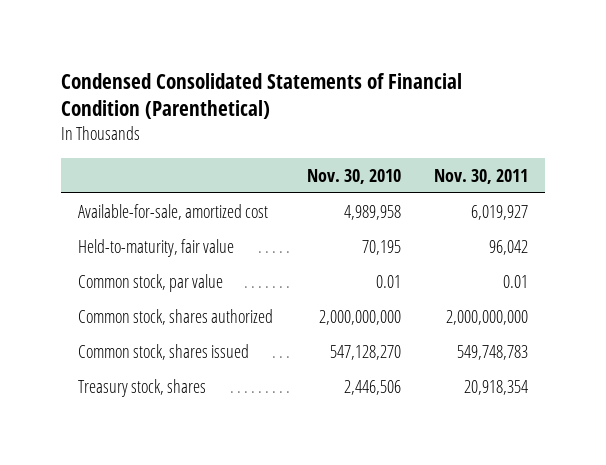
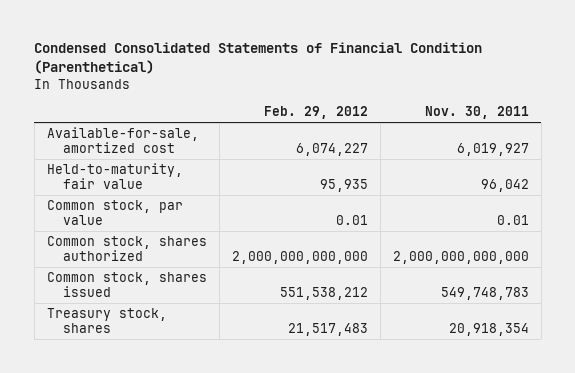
[306,168,401,184] Nov. 30, 2010 -> none
none -> [263,106,368,120] Feb. 29, 2012
[446,309,529,325] 2,000,000,000 -> [392,250,529,264] 2,000,000,000,000

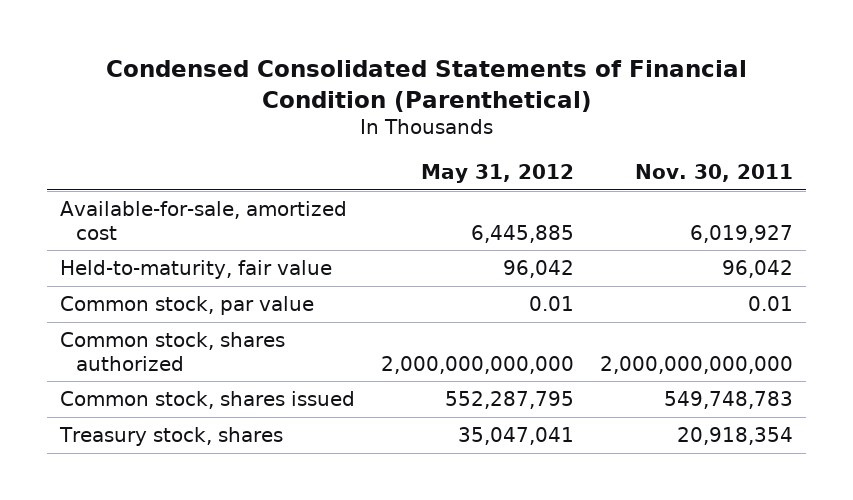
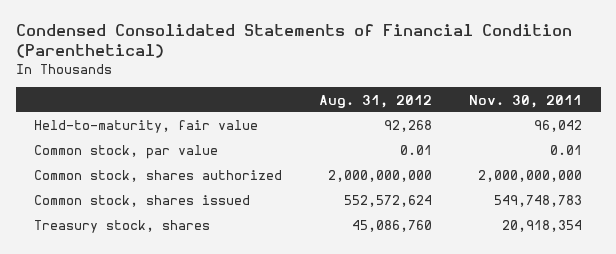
[421,163,575,183] May 31, 2012 -> none
none -> [319,94,433,108] Aug. 31, 2012
[59,201,347,240] Available-for-sale, amortized cost -> none
[600,355,794,374] 2,000,000,000,000 -> [478,170,583,183] 2,000,000,000

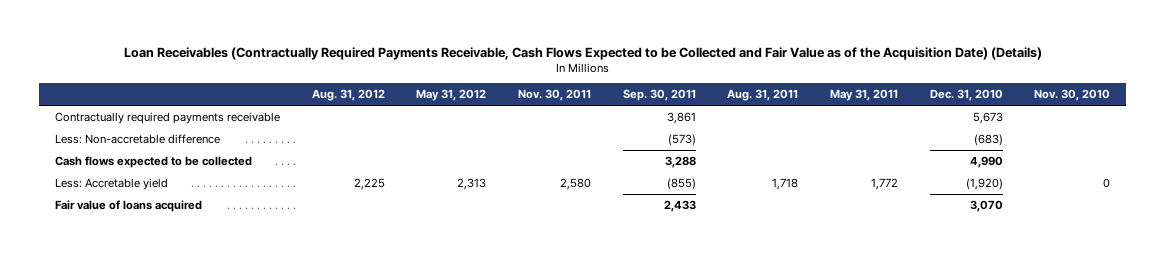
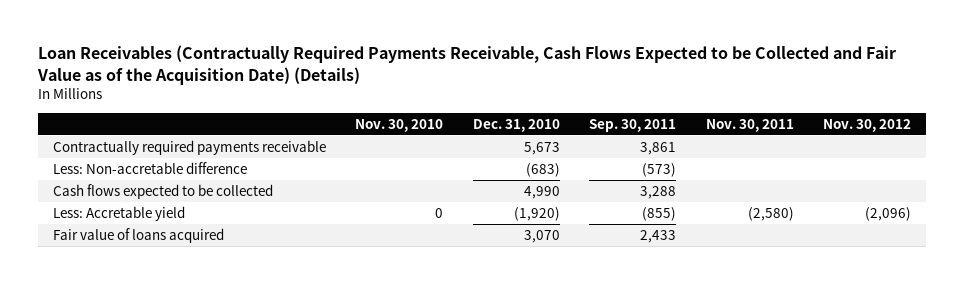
[311,89,385,102] Aug. 31, 2012 -> none
[416,89,487,102] May 31, 2012 -> none
[727,89,799,102] Aug. 31, 2011 -> none
[829,89,898,102] May 31, 2011 -> none
none -> [823,118,912,132] Nov. 30, 2012
[559,178,591,191] 2,580 -> [747,206,794,221] (2,580)

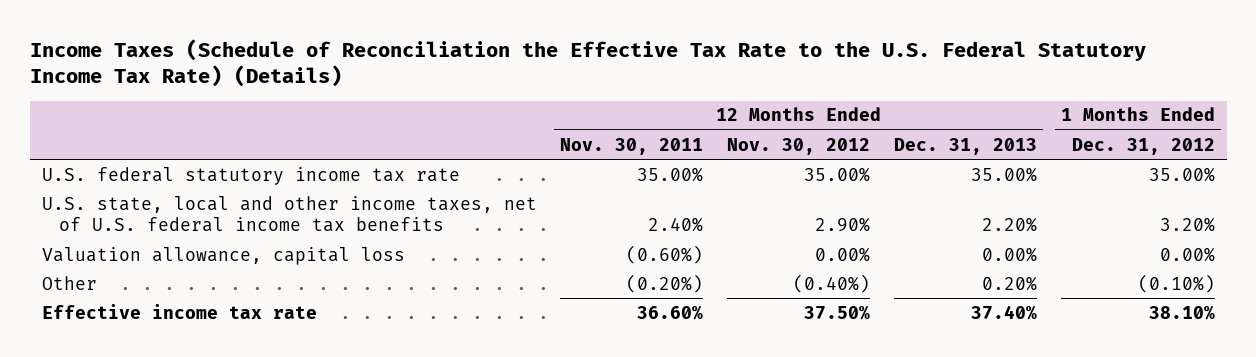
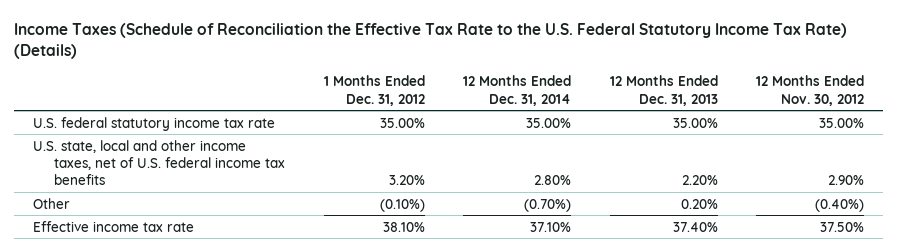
[560,137,704,155] Nov. 30, 2011 -> none
none -> [463,75,572,106] 12 Months Ended Dec. 31, 2014
[41,246,405,265] Valuation allowance, capital loss -> none

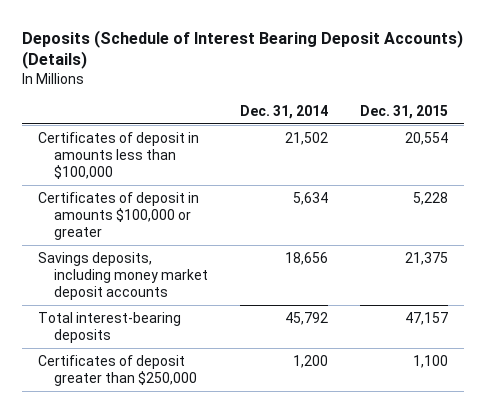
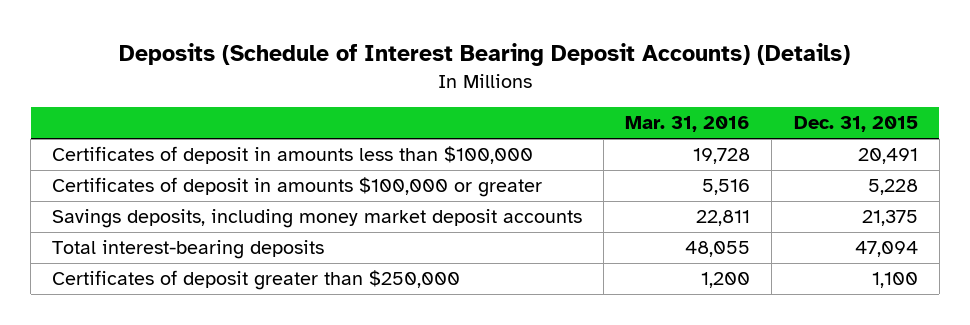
[240,104,329,119] Dec. 31, 2014 -> none
none -> [625,116,751,133] Mar. 31, 2016
[405,131,449,145] 20,554 -> [857,148,918,165] 20,491
[405,311,449,325] 47,157 -> [854,241,918,258] 47,094

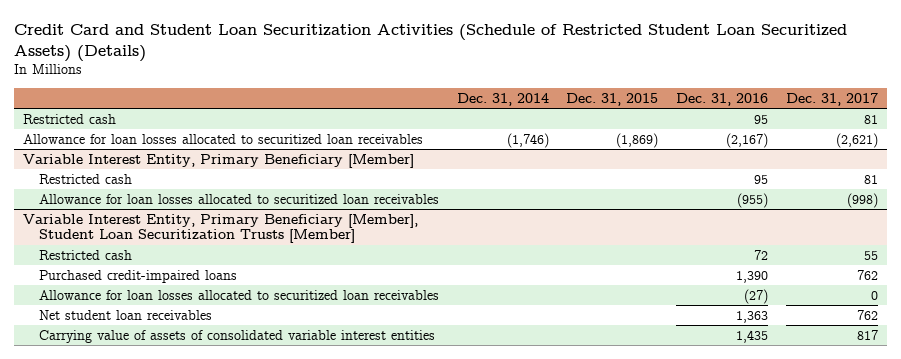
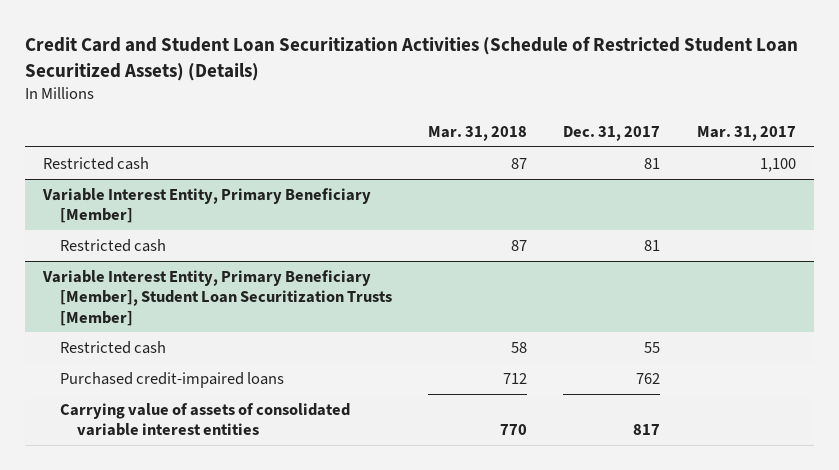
[456,92,549,106] Dec. 31, 2014 -> none
[566,92,659,106] Dec. 31, 2015 -> none
[676,92,769,106] Dec. 31, 2016 -> none
none -> [428,125,528,141] Mar. 31, 2018
none -> [696,125,796,141] Mar. 31, 2017
[23,133,424,144] Allowance for loan losses allocated to securitized loan receivables -> none
[38,193,439,204] Allowance for loan losses allocated to securitized loan receivables -> none
[38,289,439,300] Allowance for loan losses allocated to securitized loan receivables -> none
[38,309,212,320] Net student loan receivables -> none

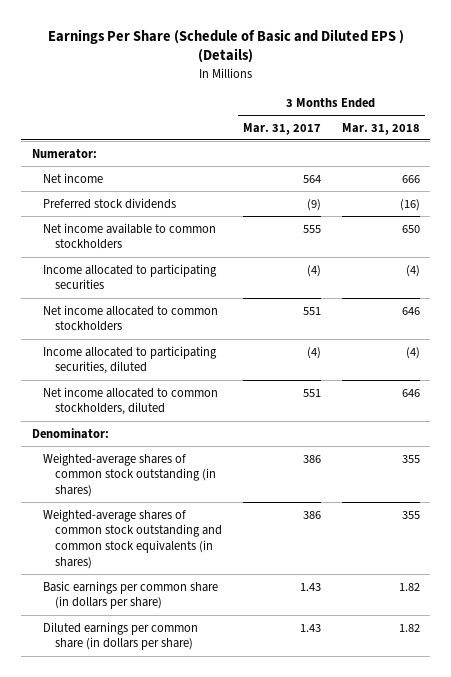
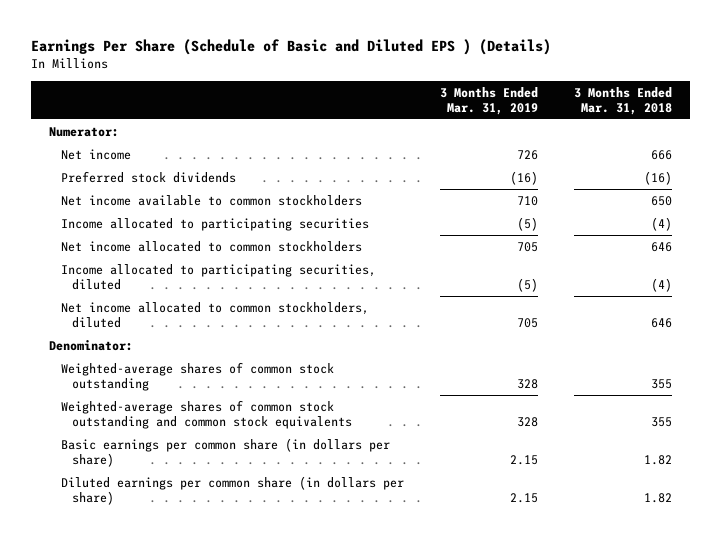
[242,122,321,135] Mar. 31, 2017 -> none
none -> [439,86,538,115] 3 Months Ended Mar. 31, 2019
[43,452,216,497] Weighted-average shares of common stock outstanding (in shares) -> [60,361,334,392] Weighted-average shares of common stock outstanding
[43,508,222,569] Weighted-average shares of common stock outstanding and common stock equivalents (in shares) -> [60,399,352,430] Weighted-average shares of common stock outstanding and common stock equivalents

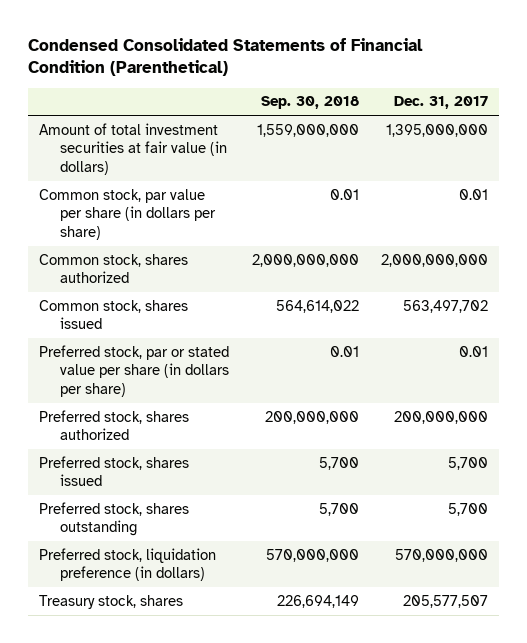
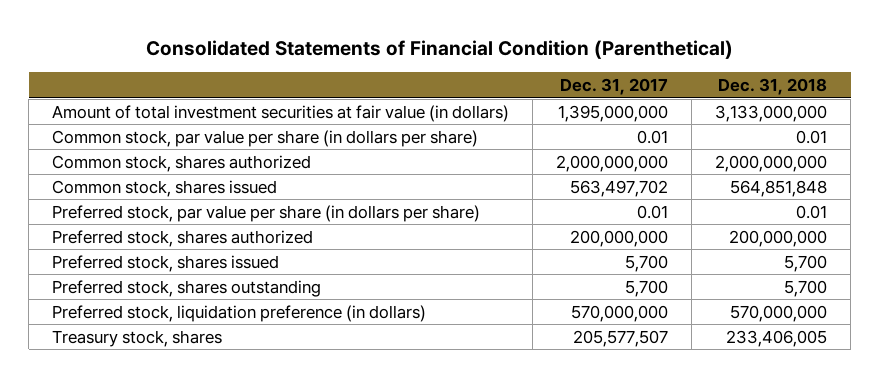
[28,37,424,77] Condensed Consolidated Statements of Financial Condition (Parenthetical) -> [145,40,733,60] Consolidated Statements of Financial Condition (Parenthetical)
[260,96,359,110] Sep. 30, 2018 -> none
none -> [718,78,828,96] Dec. 31, 2018
[39,344,230,397] Preferred stock, par or stated value per share (in dollars per share) -> [52,204,481,222] Preferred stock, par value per share (in dollars per share)

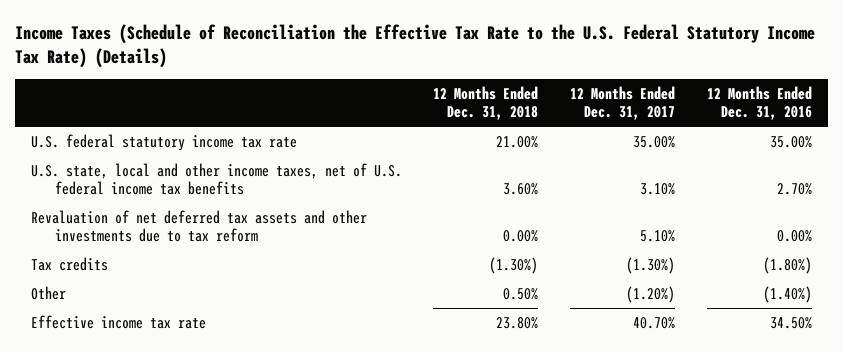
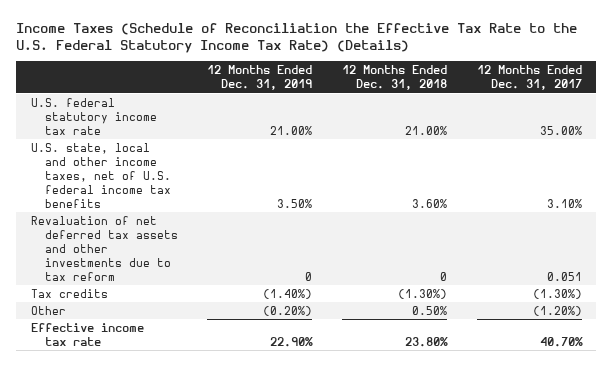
[707,85,813,120] 12 Months Ended Dec. 31, 2016 -> none
none -> [207,65,313,91] 12 Months Ended Dec. 31, 2019
[503,230,539,243] 0.00% -> [440,271,448,281] 0
[640,230,676,243] 5.10% -> [546,271,582,281] 0.051

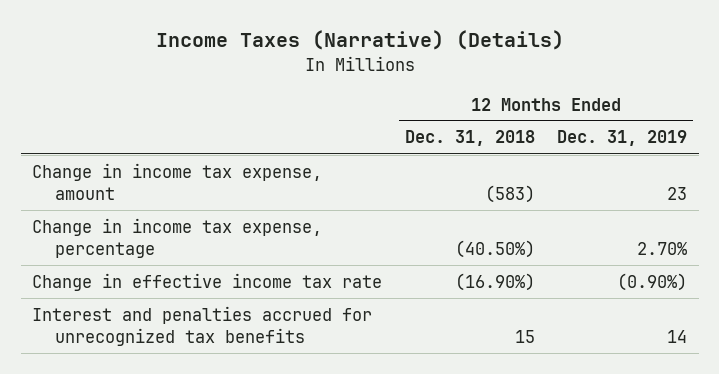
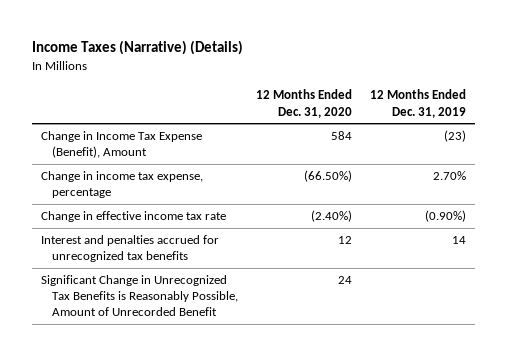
[404,130,535,147] Dec. 31, 2018 -> none
none -> [255,89,352,118] 12 Months Ended Dec. 31, 2020
[32,162,323,200] Change in income tax expense, amount -> [40,131,202,159] Change in Income Tax Expense (Benefit), Amount
[667,186,688,200] 23 -> [444,130,467,143] (23)
none -> [40,275,238,317] Significant Change in Unrecognized Tax Benefits is Reasonably Possible, Amount of Unrecorded Benefit

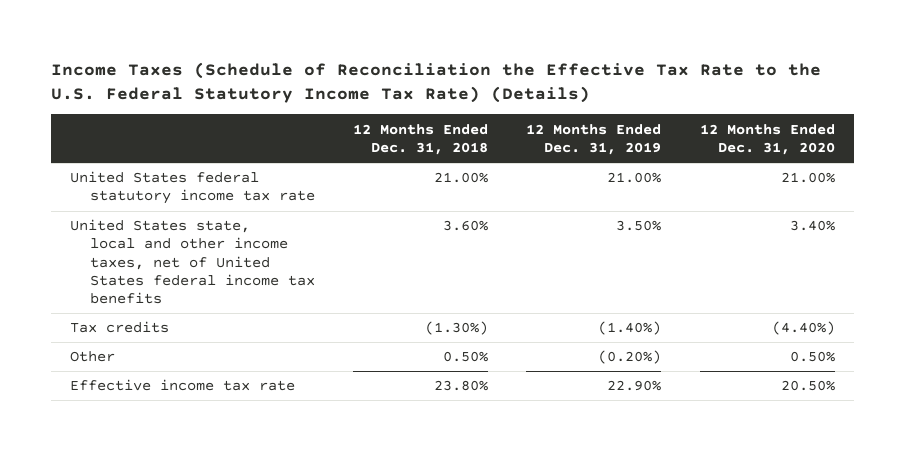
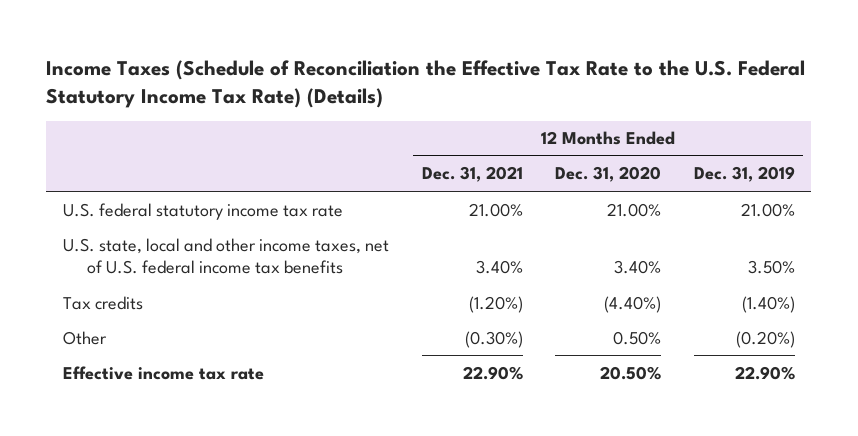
[353,123,489,155] 12 Months Ended Dec. 31, 2018 -> none
none -> [421,166,523,183] Dec. 31, 2021
[69,171,315,205] United States federal statutory income tax rate -> [62,202,343,220] U.S. federal statutory income tax rate
[69,219,315,304] United States state, local and other income taxes, net of United States federal income tax benefits -> [62,237,389,274] U.S. state, local and other income taxes, net of U.S. federal income tax benefits

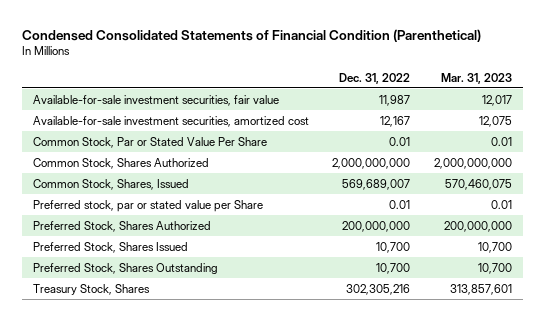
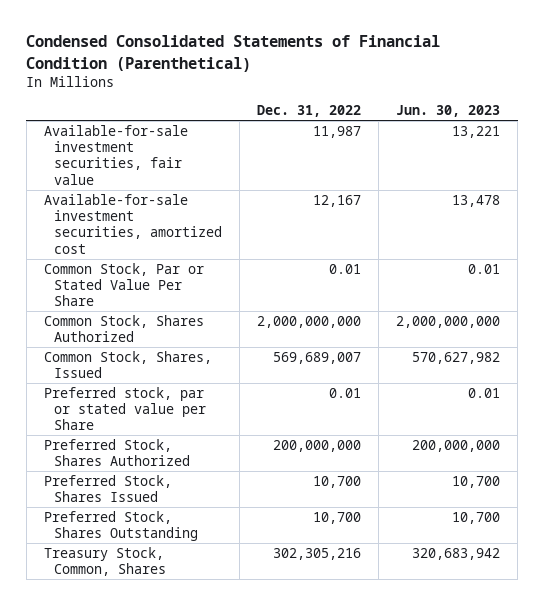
[440,72,512,84] Mar. 31, 2023 -> none
none -> [396,105,501,118] Jun. 30, 2023
[33,283,151,295] Treasury Stock, Shares -> [43,546,167,577] Treasury Stock, Common, Shares

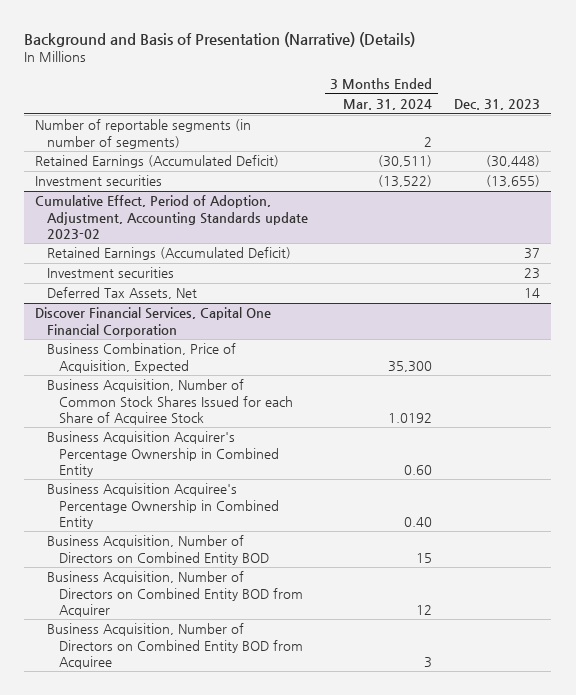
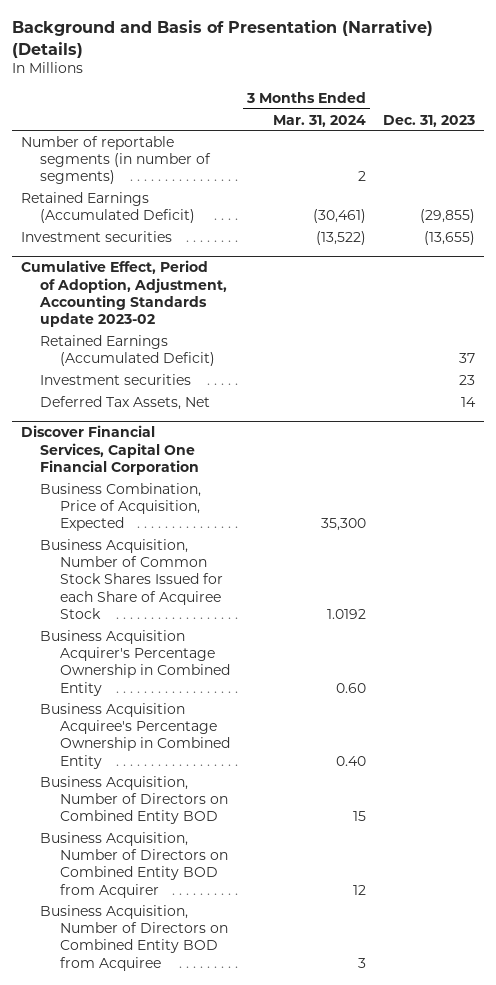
[378,155,433,168] (30,511) -> [313,208,367,223] (30,461)
[486,155,541,168] (30,448) -> [420,208,476,223] (29,855)

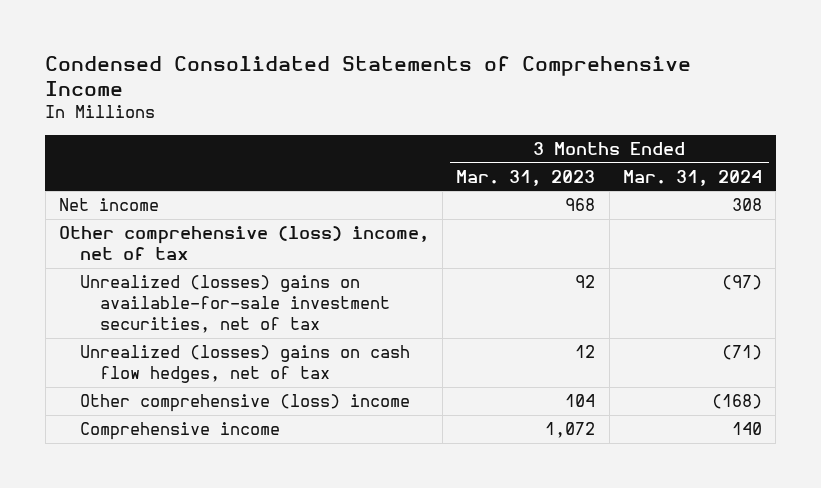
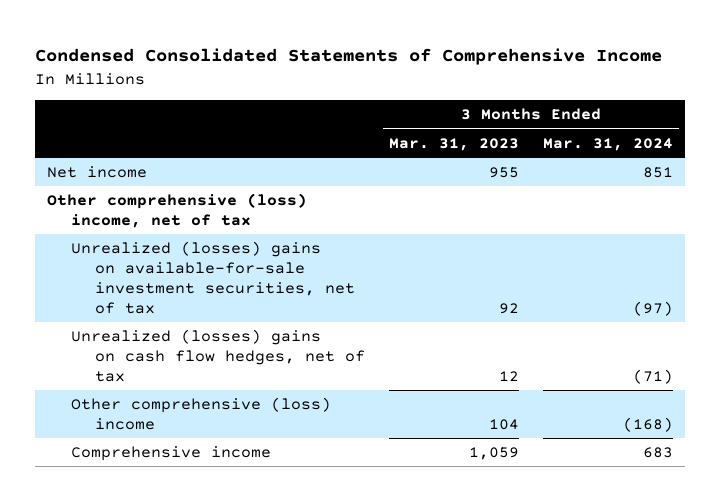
[565,198,596,212] 968 -> [488,167,519,179] 955
[732,198,763,212] 308 -> [642,167,673,179] 851
[545,422,596,439] 1,072 -> [468,447,519,461] 1,059
[732,422,763,436] 140 -> [642,447,673,459] 683

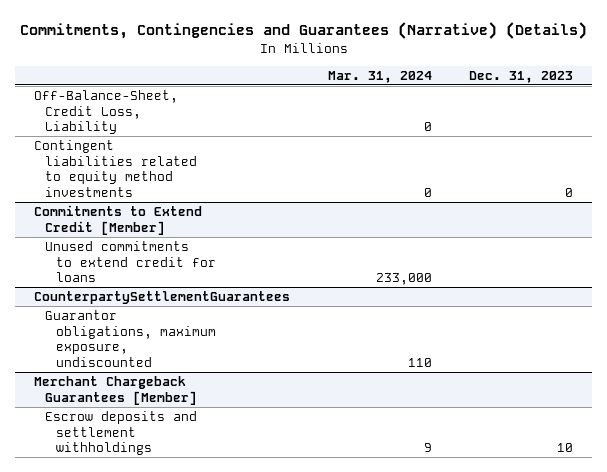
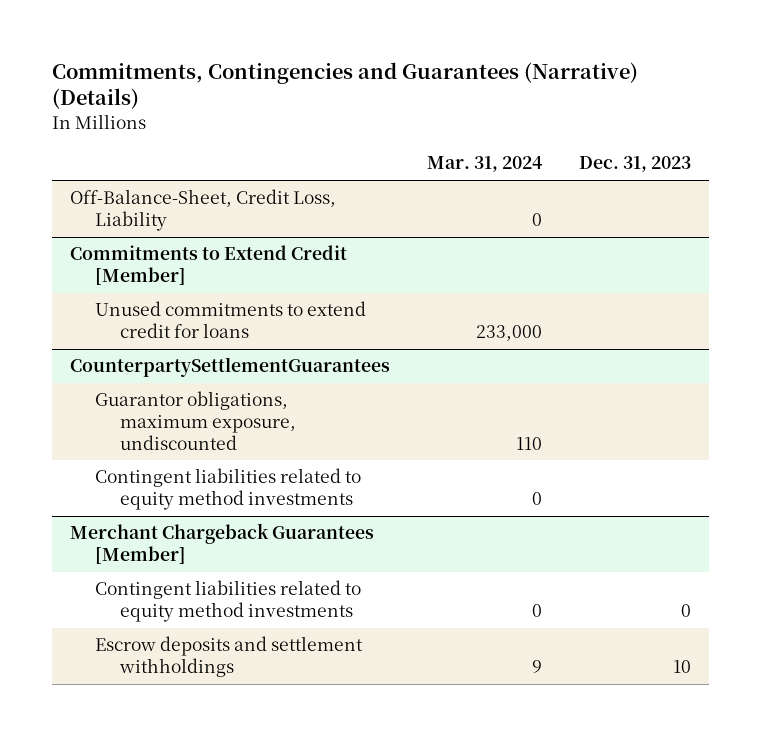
[33,140,198,197] Contingent liabilities related to equity method investments -> none
none -> [95,468,362,510] Contingent liabilities related to equity method investments
none -> [95,580,362,622] Contingent liabilities related to equity method investments

